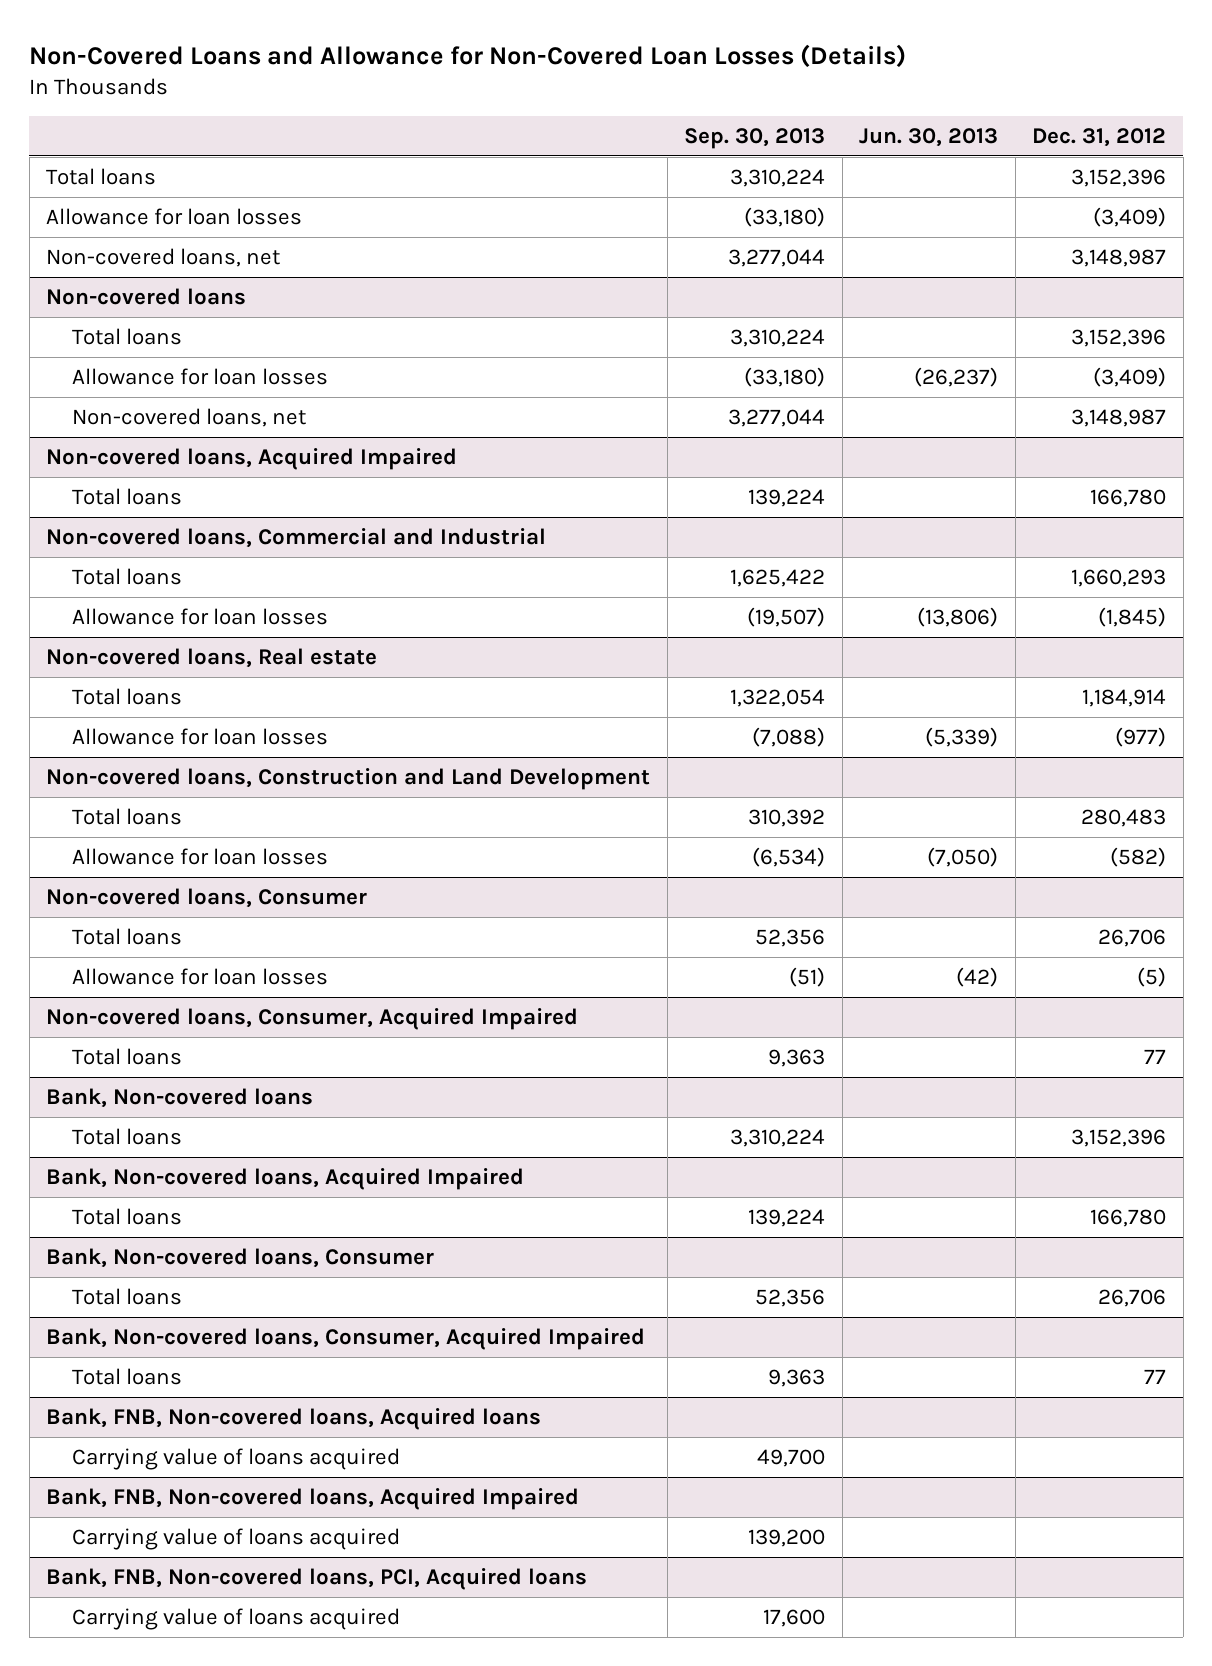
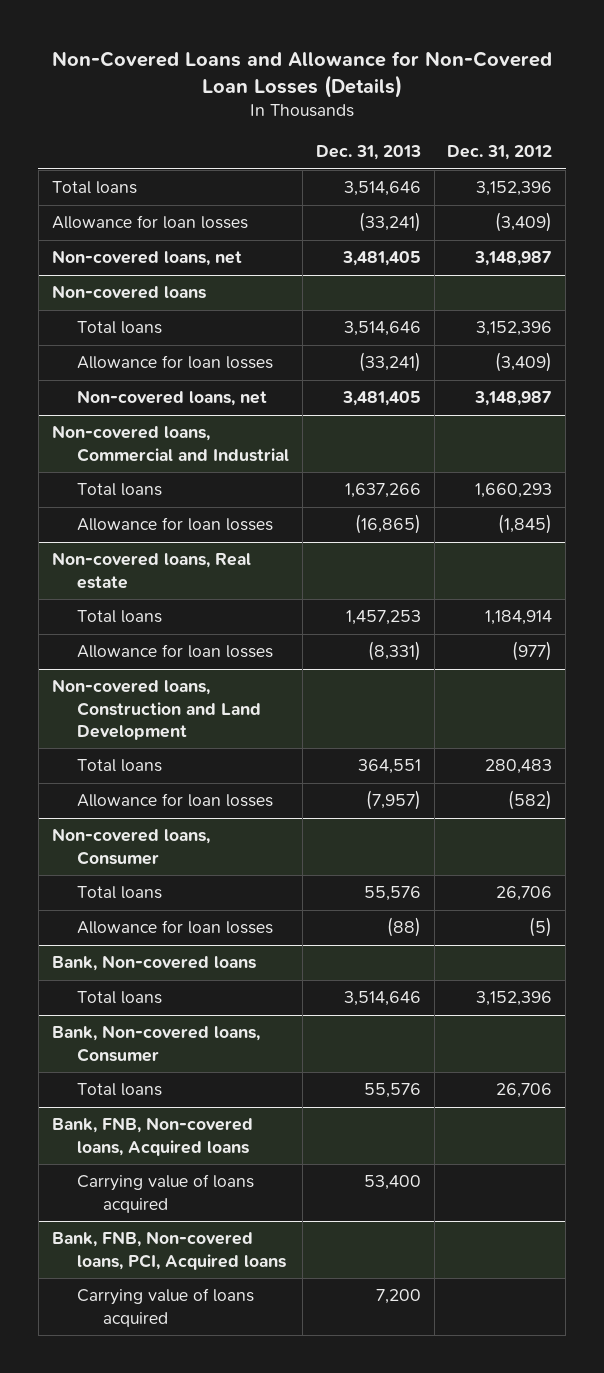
[684,128,826,150] Sep. 30, 2013 -> none
[859,128,999,148] Jun. 30, 2013 -> none
none -> [315,144,421,160] Dec. 31, 2013
[46,447,458,470] Non-covered loans, Acquired Impaired -> none
[71,487,182,505] Total loans -> none
[46,1007,579,1030] Non-covered loans, Consumer, Acquired Impaired -> none
[71,1047,182,1065] Total loans -> none
[46,1167,525,1190] Bank, Non-covered loans, Acquired Impaired -> none
[71,1207,182,1225] Total loans -> none
[46,1327,646,1350] Bank, Non-covered loans, Consumer, Acquired Impaired -> none
[71,1367,182,1385] Total loans -> none
[46,1487,580,1510] Bank, FNB, Non-covered loans, Acquired Impaired -> none
[71,1527,400,1550] Carrying value of loans acquired -> none

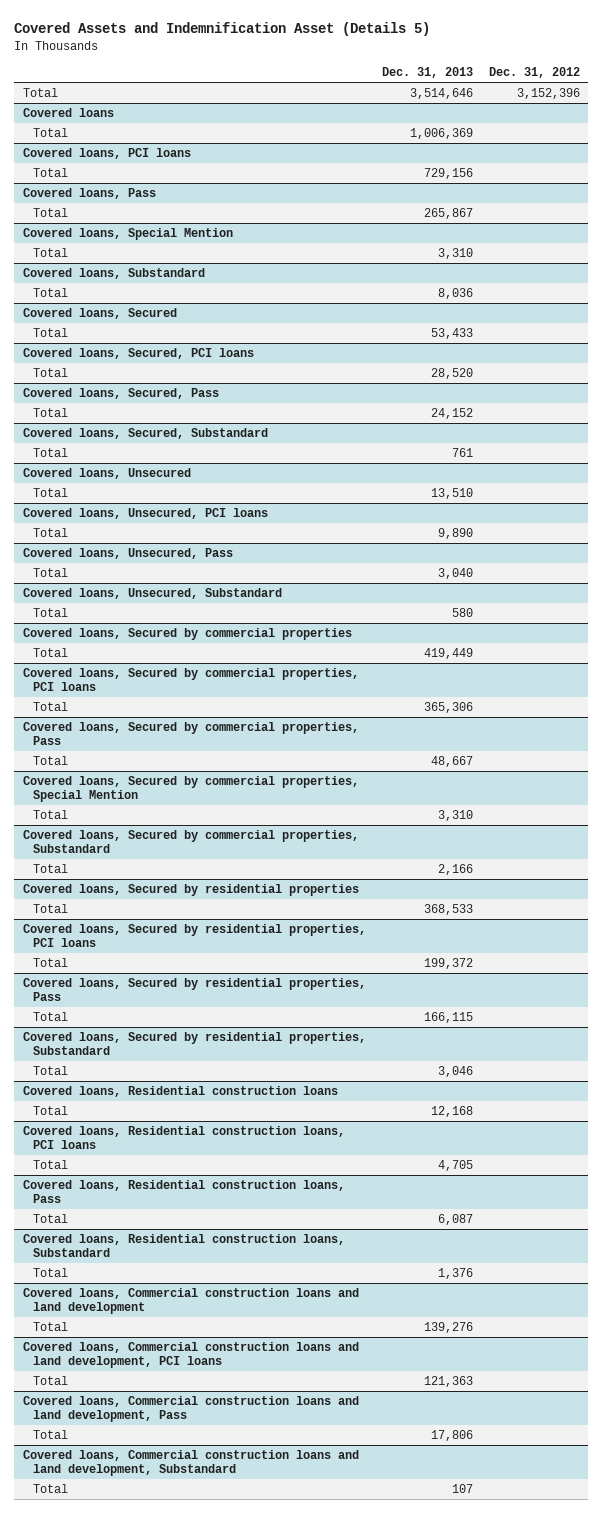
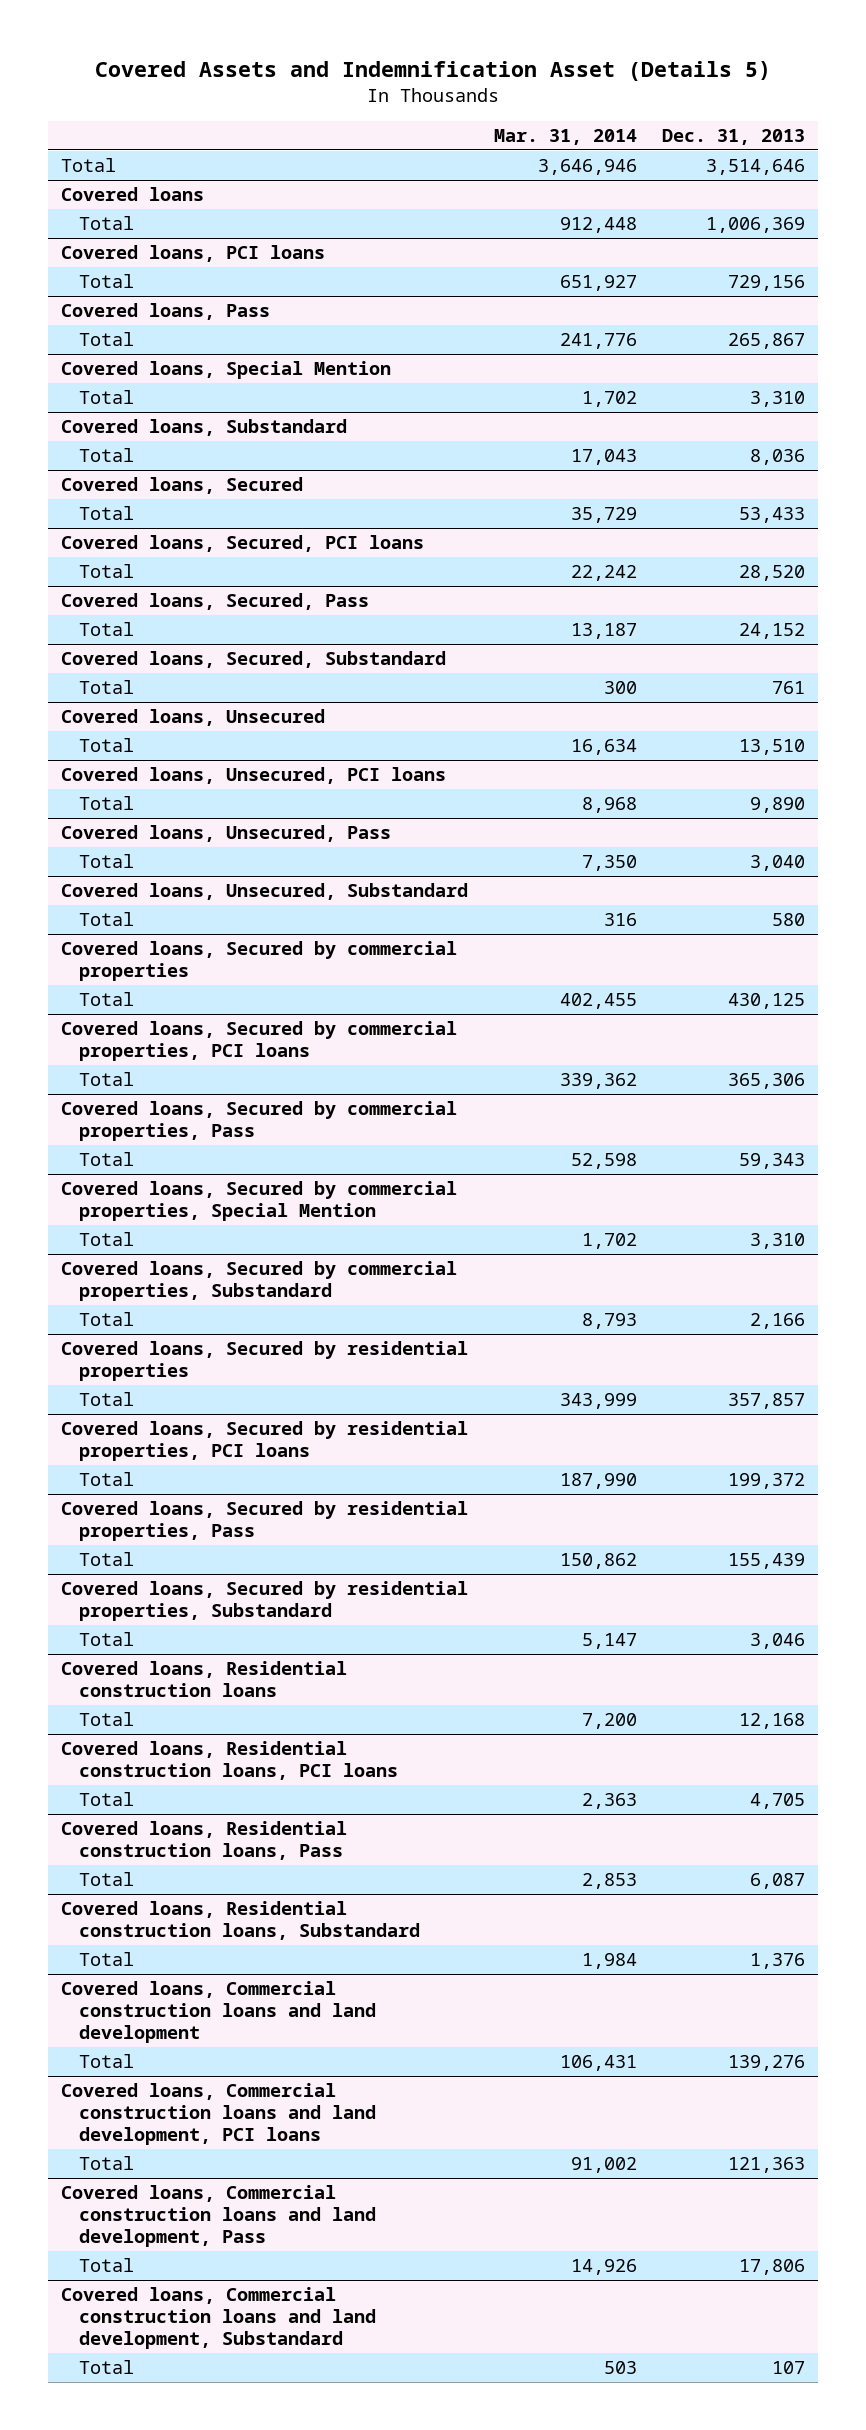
[489,67,581,79] Dec. 31, 2012 -> none
none -> [493,128,637,145] Mar. 31, 2014
[423,648,473,660] 419,449 -> [728,993,806,1010] 430,125
[430,756,473,768] 48,667 -> [739,1153,806,1170] 59,343
[423,904,473,916] 368,533 -> [728,1393,806,1410] 357,857
[423,1012,473,1024] 166,115 -> [728,1553,806,1570] 155,439

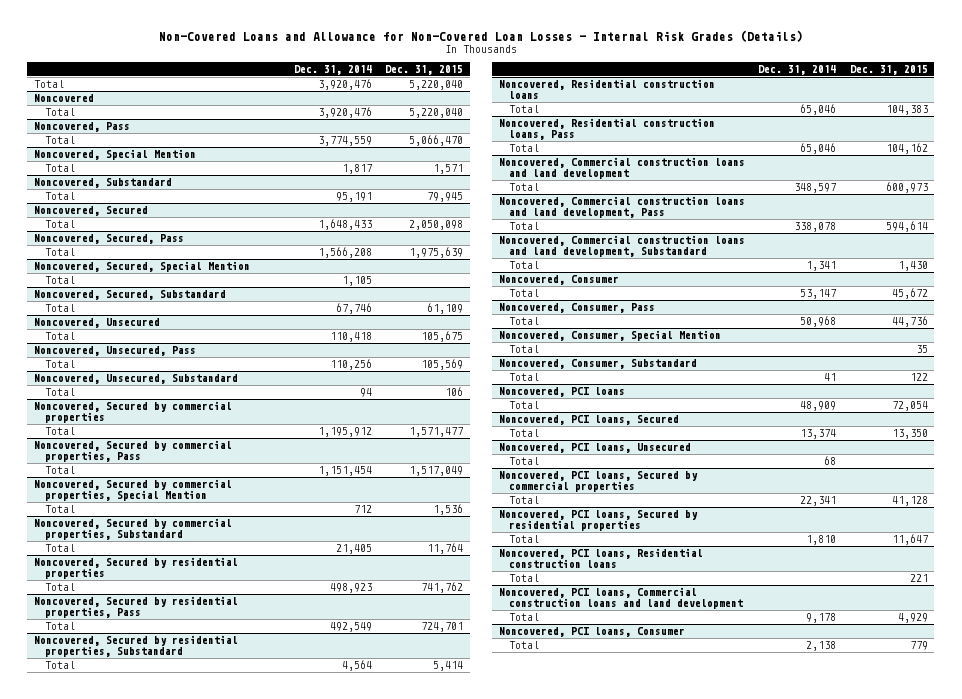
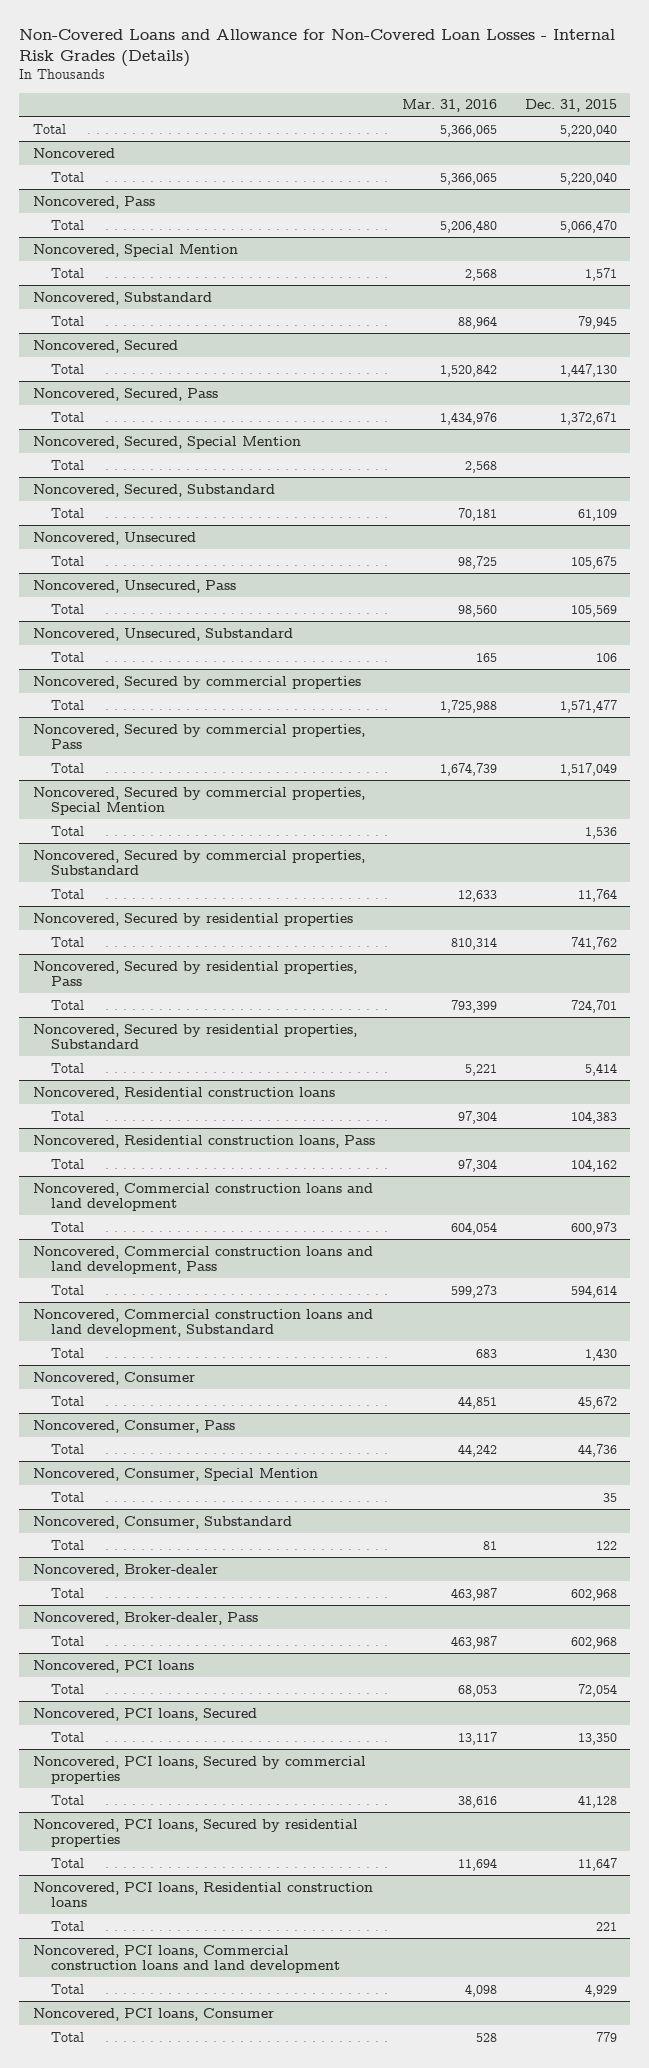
[293,64,372,75] Dec. 31, 2014 -> none
none -> [402,99,498,113] Mar. 31, 2016
[409,220,464,231] 2,050,098 -> [559,363,617,377] 1,447,130
[409,247,464,259] 1,975,639 -> [559,411,617,425] 1,372,671
none -> [32,1563,218,1577] Noncovered, Broker-dealer
none -> [50,1587,84,1598] Total
none -> [32,1611,258,1625] Noncovered, Broker-dealer, Pass
none -> [50,1635,84,1646] Total
[498,443,691,454] Noncovered, PCI loans, Unsecured -> none
[509,457,540,466] Total -> none

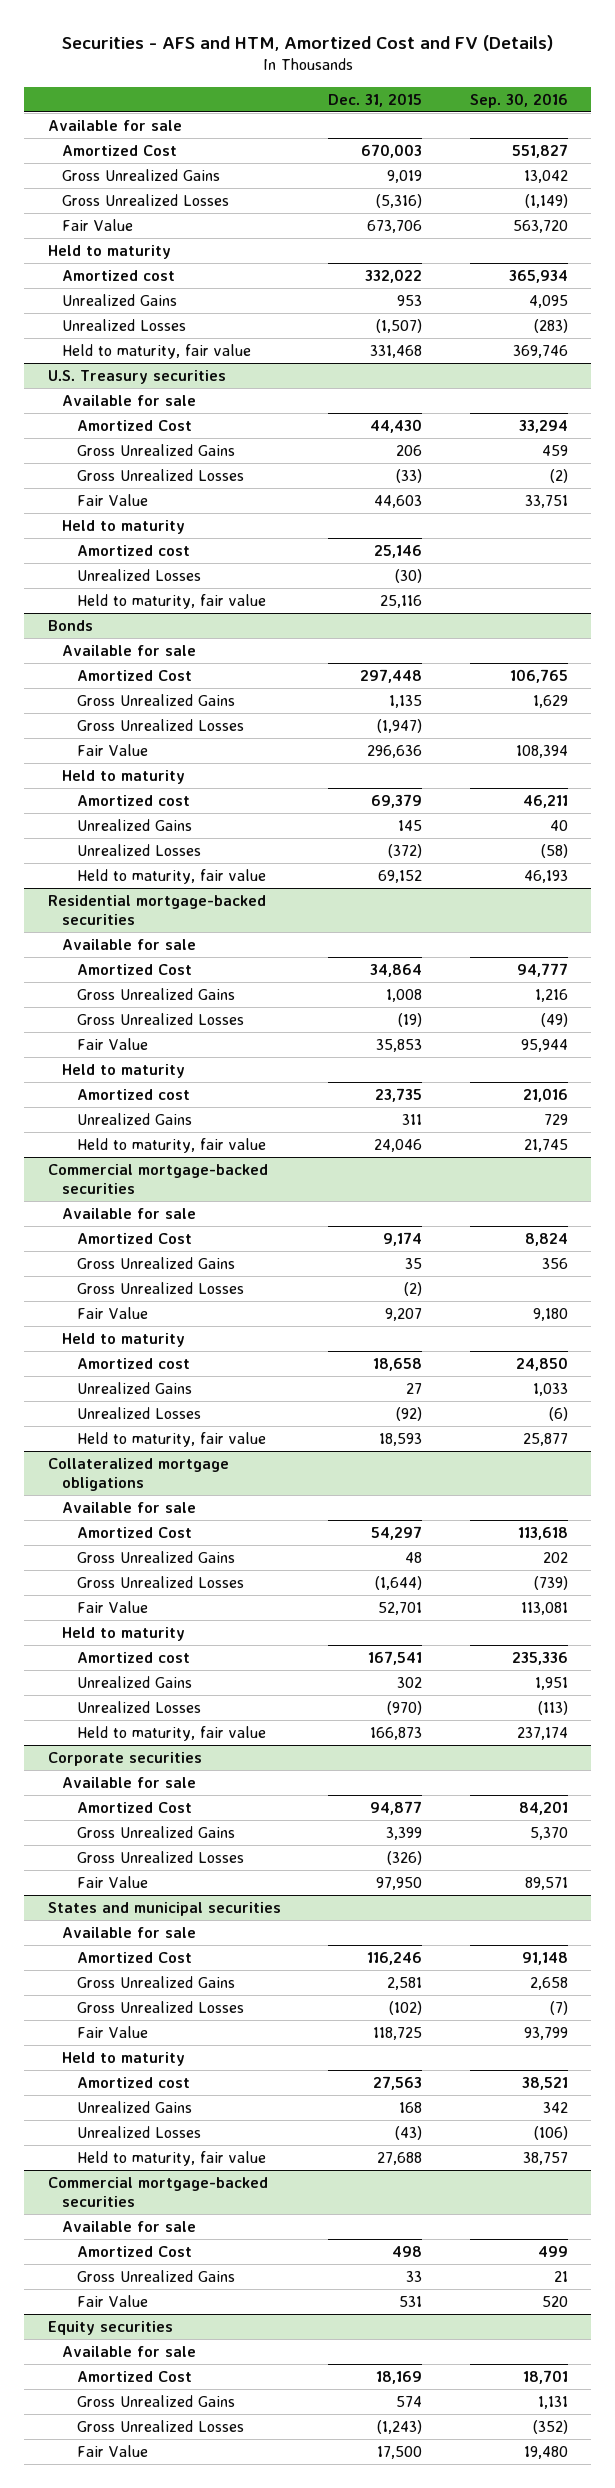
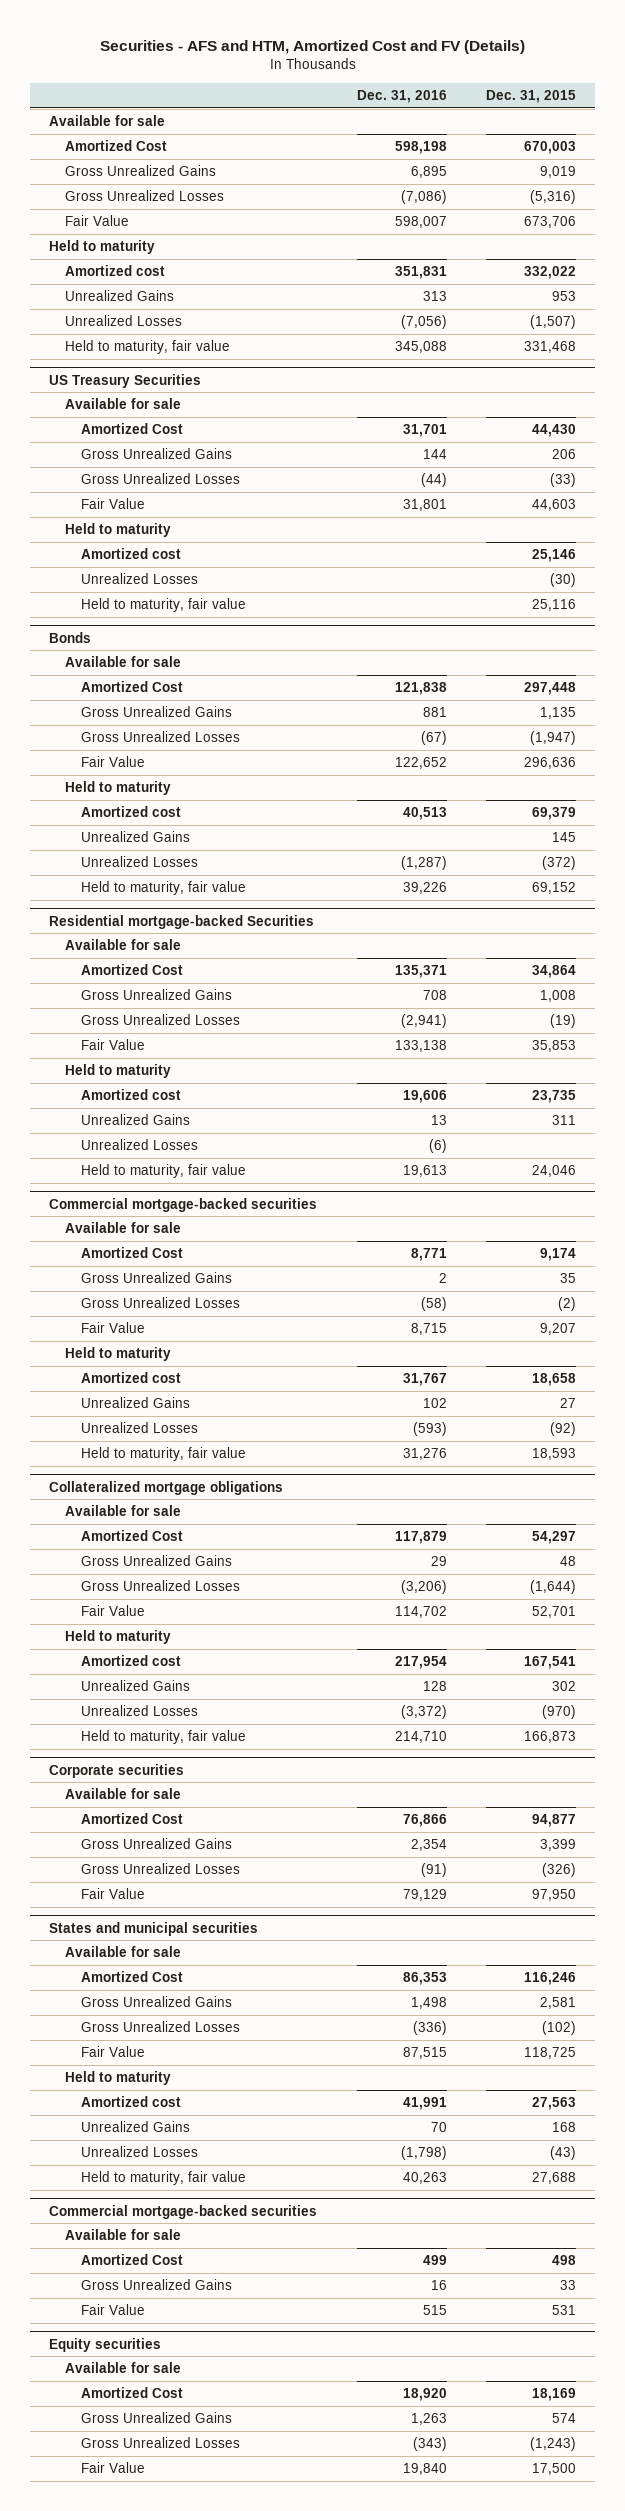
[469,92,568,108] Sep. 30, 2016 -> none
none -> [356,90,447,104] Dec. 31, 2016
[47,370,226,385] U.S. Treasury securities -> [49,373,202,388] US Treasury Securities
[47,895,266,925] Residential mortgage-backed securities -> [49,914,315,929] Residential mortgage-backed Securities
none -> [81,1138,199,1150] Unrealized Losses

